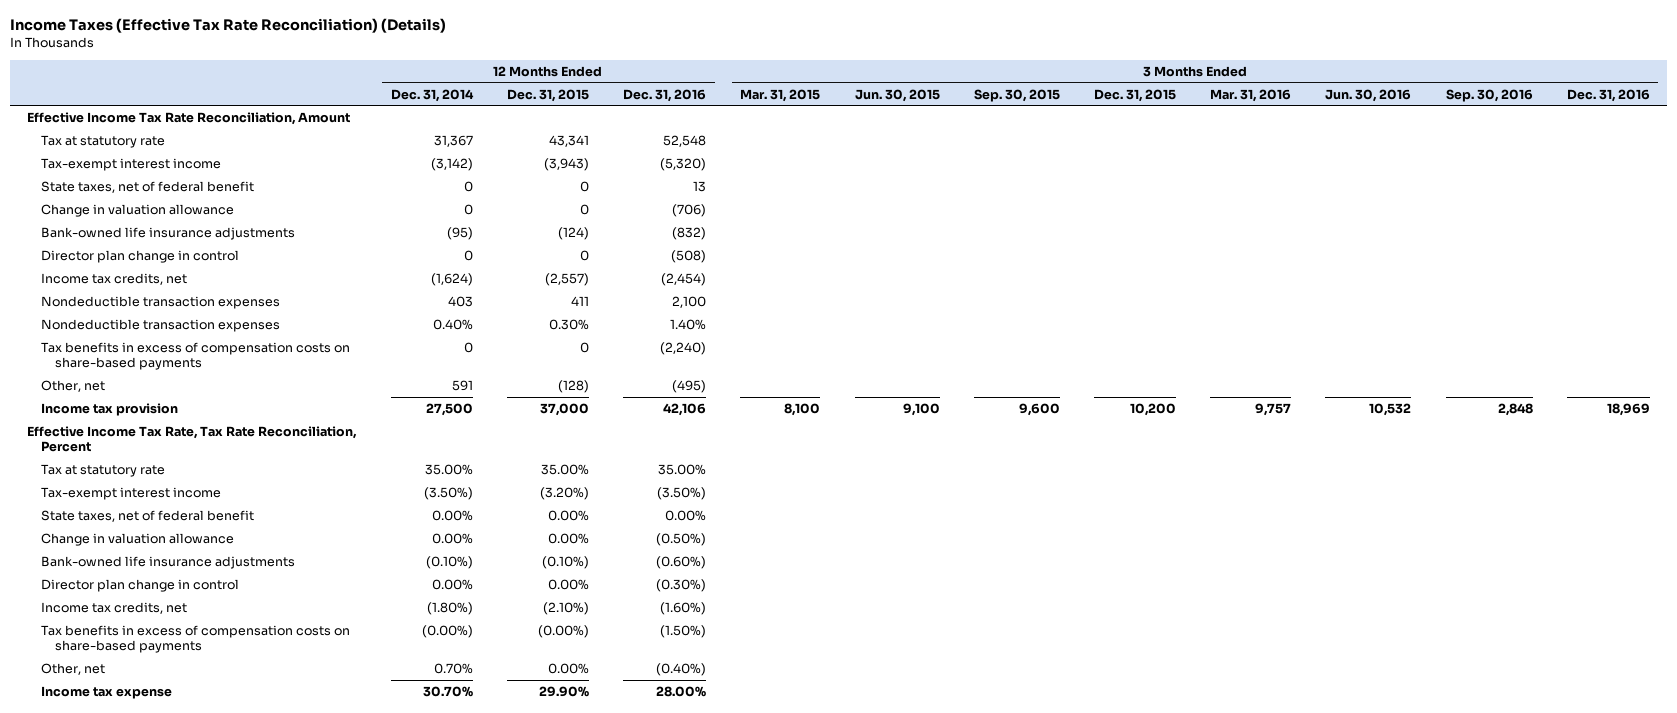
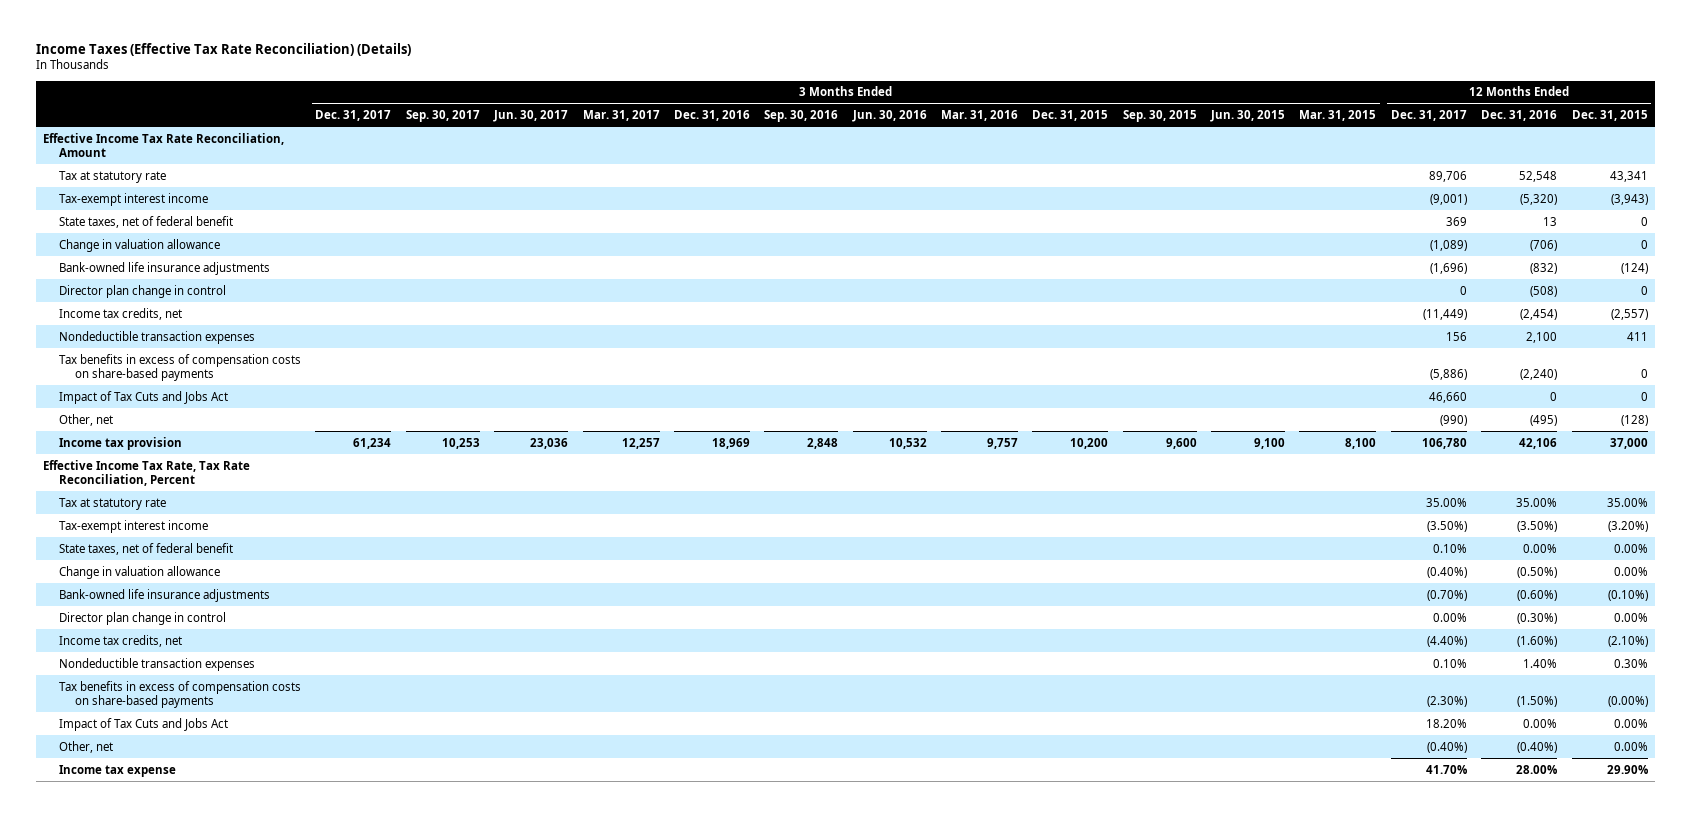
[390,88,474,102] Dec. 31, 2014 -> none
none -> [315,109,392,121] Dec. 31, 2017
none -> [405,109,480,122] Sep. 30, 2017
none -> [493,109,569,122] Jun. 30, 2017
none -> [582,109,660,121] Mar. 31, 2017
none -> [1390,109,1467,121] Dec. 31, 2017
none -> [59,390,229,404] Impact of Tax Cuts and Jobs Act
[41,318,281,332] Nondeductible transaction expenses -> [59,657,256,671] Nondeductible transaction expenses
none -> [59,717,229,731] Impact of Tax Cuts and Jobs Act

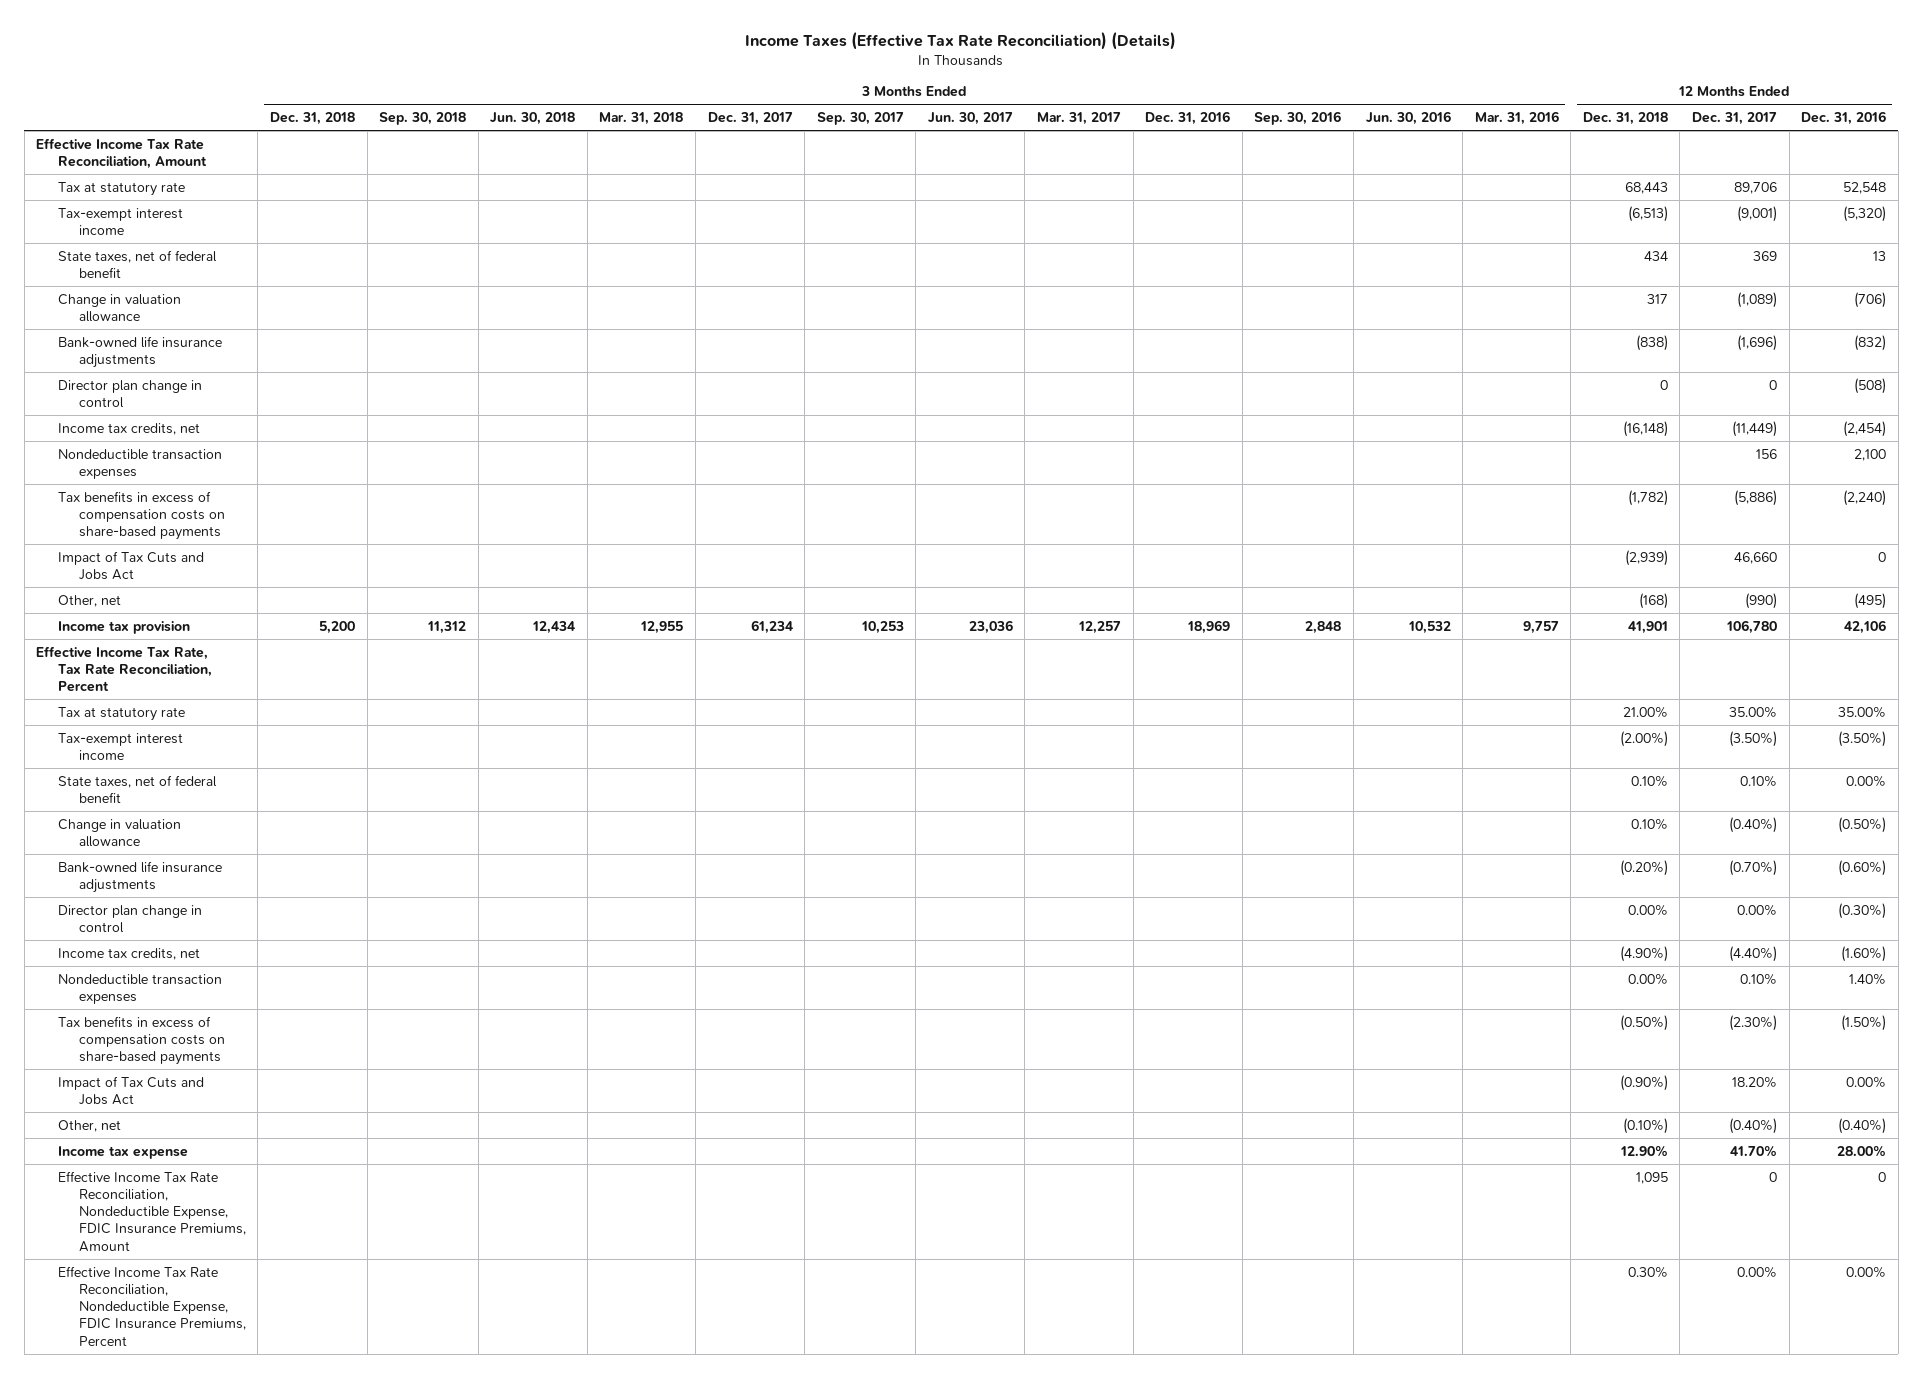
[1032,109,1109,121] Dec. 31, 2015 -> none
[1122,109,1197,122] Sep. 30, 2015 -> none
[1210,109,1286,122] Jun. 30, 2015 -> none
[1299,109,1377,121] Mar. 31, 2015 -> none
[1571,109,1648,121] Dec. 31, 2015 -> none
none -> [270,112,356,126] Dec. 31, 2018
none -> [379,112,467,126] Sep. 30, 2018
none -> [490,112,576,126] Jun. 30, 2018
none -> [599,112,684,126] Mar. 31, 2018
none -> [1582,112,1668,126] Dec. 31, 2018
none -> [57,1170,246,1252] Effective Income Tax Rate Reconciliation, Nondeductible Expense, FDIC Insurance Premiums, Amount
none -> [57,1265,246,1346] Effective Income Tax Rate Reconciliation, Nondeductible Expense, FDIC Insurance Premiums, Percent

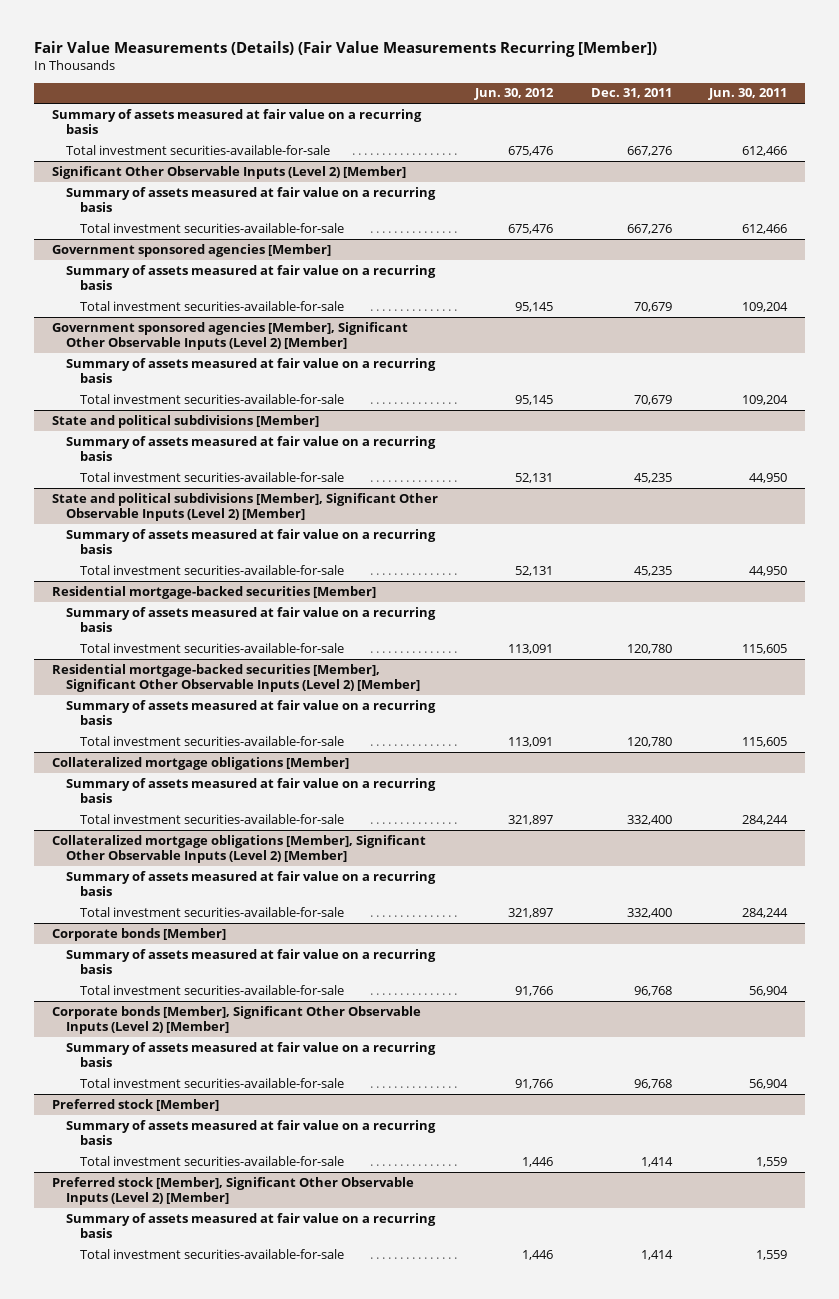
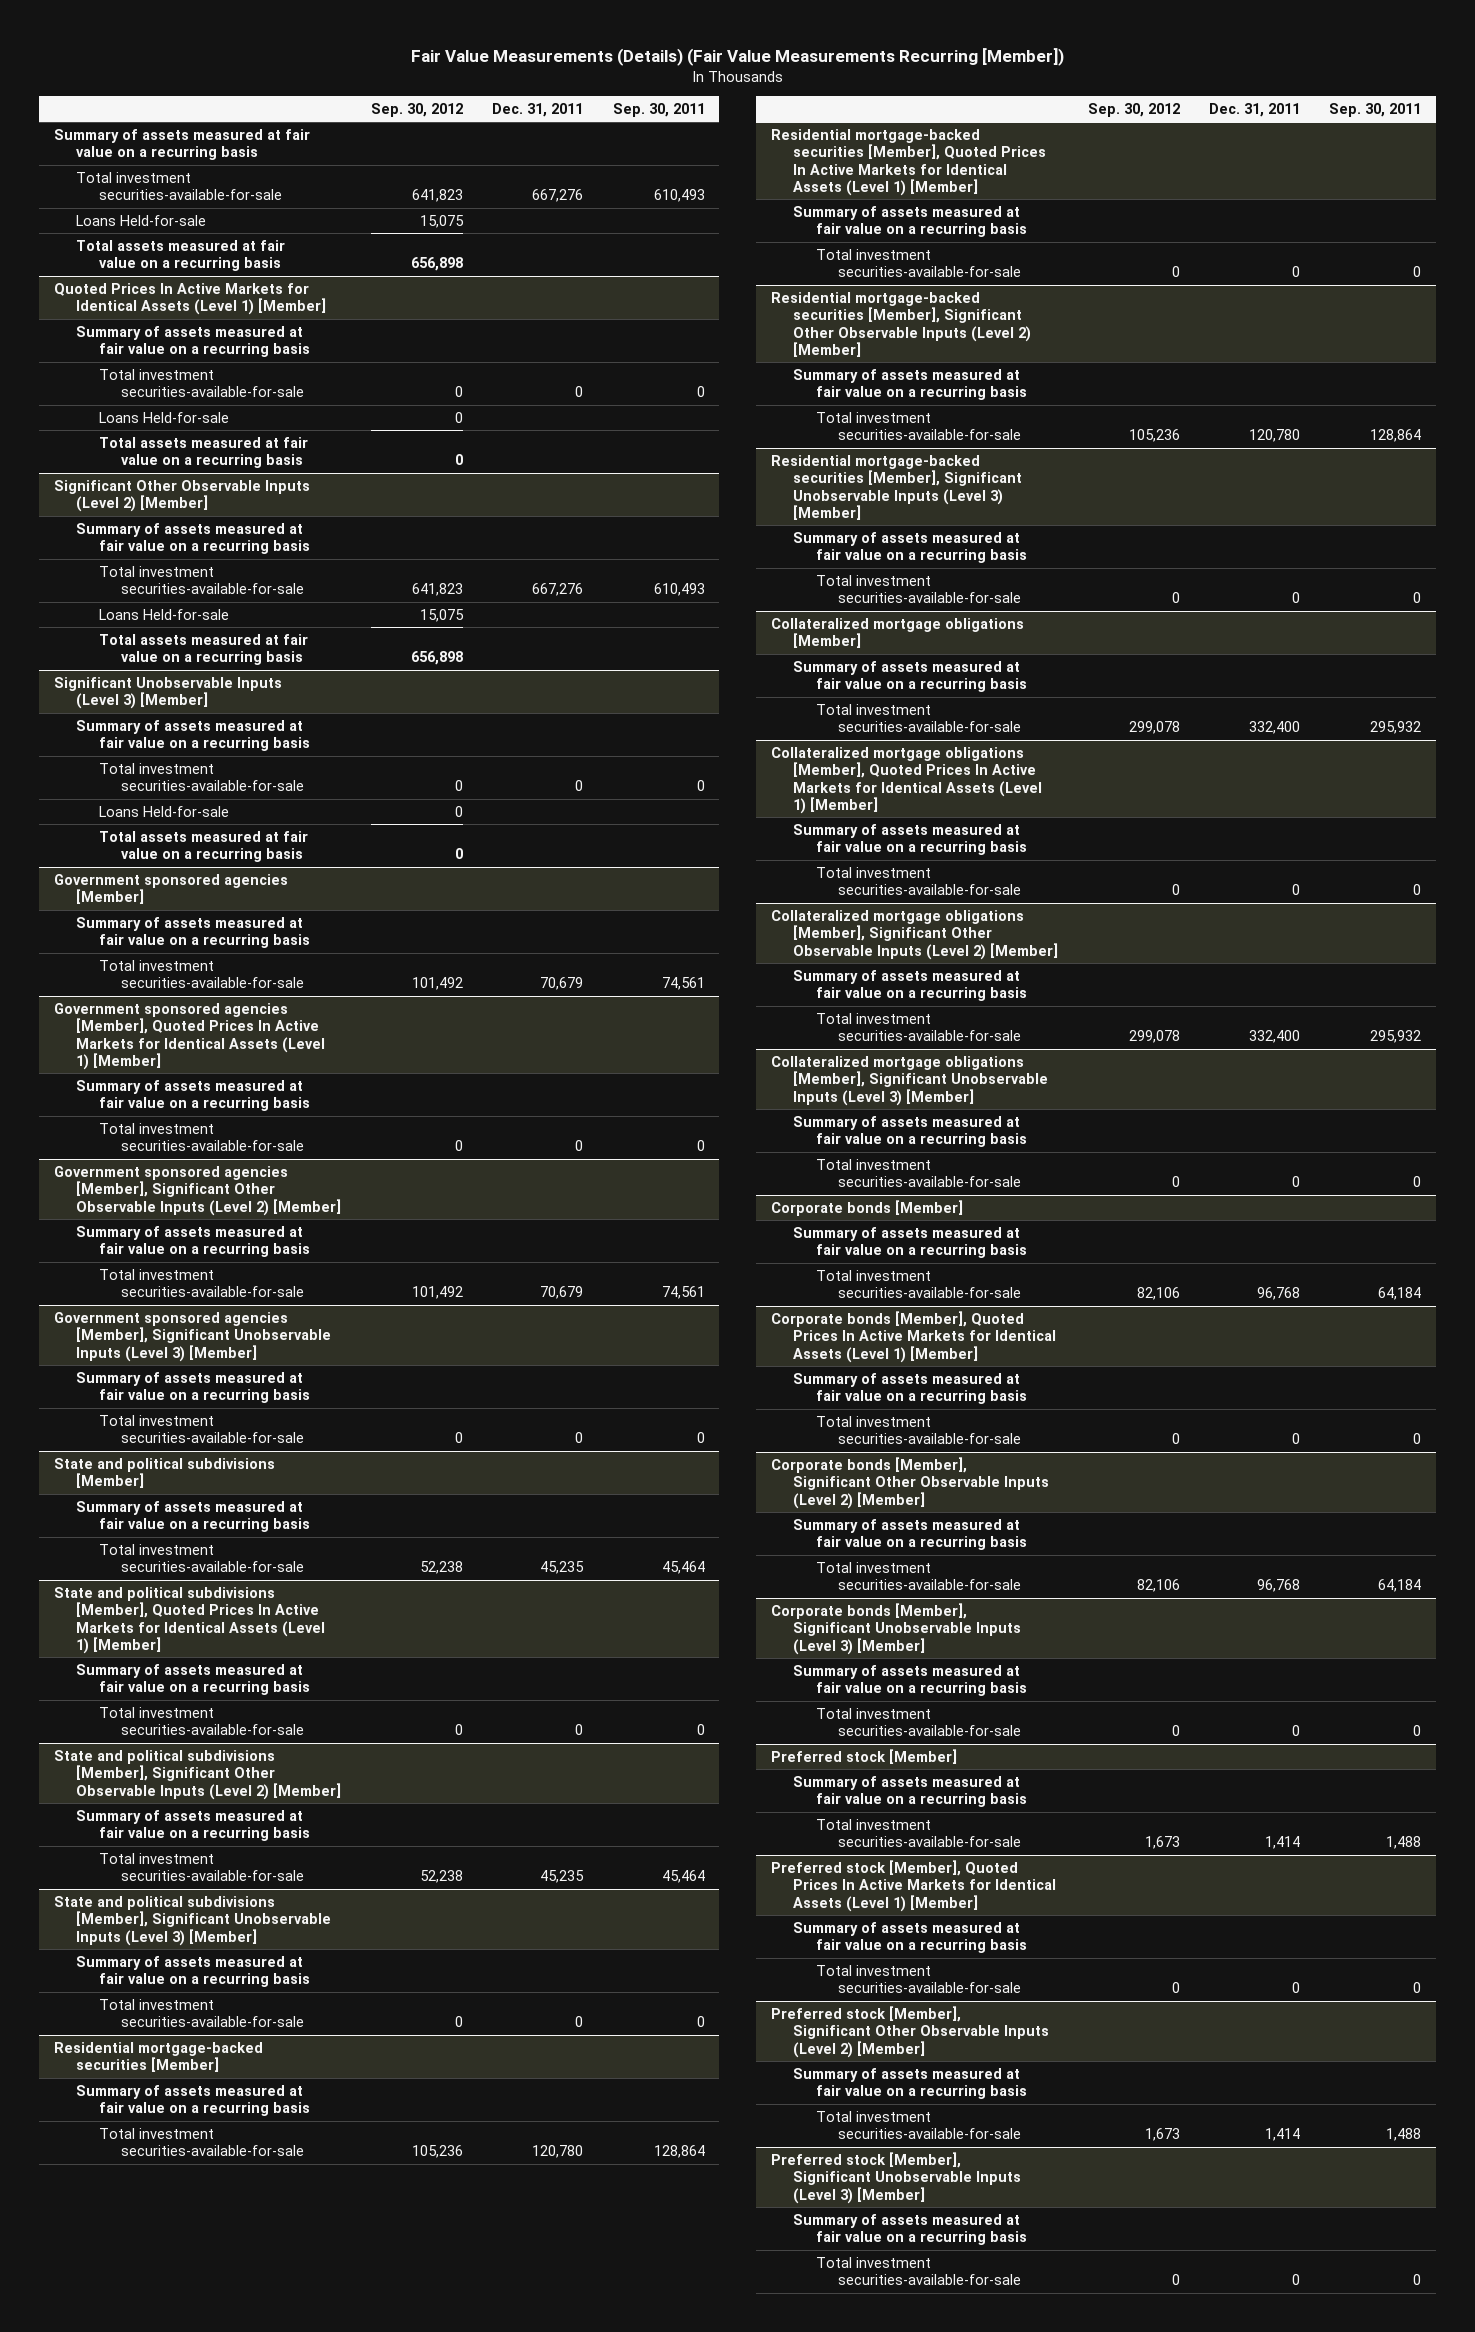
[474,88,555,101] Jun. 30, 2012 -> none
[707,88,787,101] Jun. 30, 2011 -> none
none -> [370,103,463,118] Sep. 30, 2012
none -> [612,103,705,118] Sep. 30, 2011
none -> [76,214,207,226] Loans Held-for-sale
none -> [76,239,286,272] Total assets measured at fair value on a recurring basis
none -> [53,282,327,316] Quoted Prices In Active Markets for Identical Assets (Level 1) [Member]
none -> [76,325,310,358] Summary of assets measured at fair value on a recurring basis
none -> [98,368,305,398] Total investment securities-available-for-sale
none -> [98,411,229,423] Loans Held-for-sale
none -> [98,436,308,469] Total assets measured at fair value on a recurring basis
none -> [98,608,229,620] Loans Held-for-sale
none -> [98,633,308,666] Total assets measured at fair value on a recurring basis
none -> [53,676,282,710] Significant Unobservable Inputs (Level 3) [Member]
none -> [76,719,310,752] Summary of assets measured at fair value on a recurring basis
none -> [98,762,305,792] Total investment securities-available-for-sale
none -> [98,805,229,817] Loans Held-for-sale
none -> [98,830,308,863] Total assets measured at fair value on a recurring basis
none -> [53,1002,326,1070] Government sponsored agencies [Member], Quoted Prices In Active Markets for Identical Assets (Level 1) [Member]
none -> [76,1079,310,1112] Summary of assets measured at fair value on a recurring basis
none -> [98,1122,305,1152] Total investment securities-available-for-sale
none -> [53,1311,332,1362] Government sponsored agencies [Member], Significant Unobservable Inputs (Level 3) [Member]
none -> [76,1371,310,1404] Summary of assets measured at fair value on a recurring basis
none -> [98,1414,305,1444] Total investment securities-available-for-sale
none -> [53,1586,326,1654] State and political subdivisions [Member], Quoted Prices In Active Markets for Identical Assets (Level 1) [Member]
none -> [76,1663,310,1696] Summary of assets measured at fair value on a recurring basis
none -> [98,1706,305,1736] Total investment securities-available-for-sale
none -> [53,1895,332,1946] State and political subdivisions [Member], Significant Unobservable Inputs (Level 3) [Member]
none -> [76,1955,310,1988] Summary of assets measured at fair value on a recurring basis
none -> [98,1998,305,2028] Total investment securities-available-for-sale
none -> [770,128,1047,196] Residential mortgage-backed securities [Member], Quoted Prices In Active Markets for Identical Assets (Level 1) [Member]
none -> [793,205,1027,238] Summary of assets measured at fair value on a recurring basis
none -> [815,248,1022,278] Total investment securities-available-for-sale
none -> [770,454,1023,520] Residential mortgage-backed securities [Member], Significant Unobservable Inputs (Level 3) [Member]
none -> [793,531,1027,564] Summary of assets measured at fair value on a recurring basis
none -> [815,574,1022,604] Total investment securities-available-for-sale
none -> [770,746,1043,814] Collateralized mortgage obligations [Member], Quoted Prices In Active Markets for Identical Assets (Level 1) [Member]
none -> [793,823,1027,856] Summary of assets measured at fair value on a recurring basis
none -> [815,866,1022,896] Total investment securities-available-for-sale
none -> [770,1055,1049,1106] Collateralized mortgage obligations [Member], Significant Unobservable Inputs (Level 3) [Member]
none -> [793,1115,1027,1148] Summary of assets measured at fair value on a recurring basis
none -> [815,1158,1022,1188] Total investment securities-available-for-sale
none -> [770,1310,1057,1363] Corporate bonds [Member], Quoted Prices In Active Markets for Identical Assets (Level 1) [Member]
none -> [793,1372,1027,1405] Summary of assets measured at fair value on a recurring basis
none -> [815,1415,1022,1445] Total investment securities-available-for-sale
none -> [770,1602,1022,1655] Corporate bonds [Member], Significant Unobservable Inputs (Level 3) [Member]
none -> [793,1664,1027,1697] Summary of assets measured at fair value on a recurring basis
none -> [815,1707,1022,1737] Total investment securities-available-for-sale
none -> [770,1859,1057,1912] Preferred stock [Member], Quoted Prices In Active Markets for Identical Assets (Level 1) [Member]
none -> [793,1921,1027,1954] Summary of assets measured at fair value on a recurring basis
none -> [815,1964,1022,1994] Total investment securities-available-for-sale
none -> [770,2151,1022,2204] Preferred stock [Member], Significant Unobservable Inputs (Level 3) [Member]
none -> [793,2213,1027,2246] Summary of assets measured at fair value on a recurring basis
none -> [815,2256,1022,2286] Total investment securities-available-for-sale

